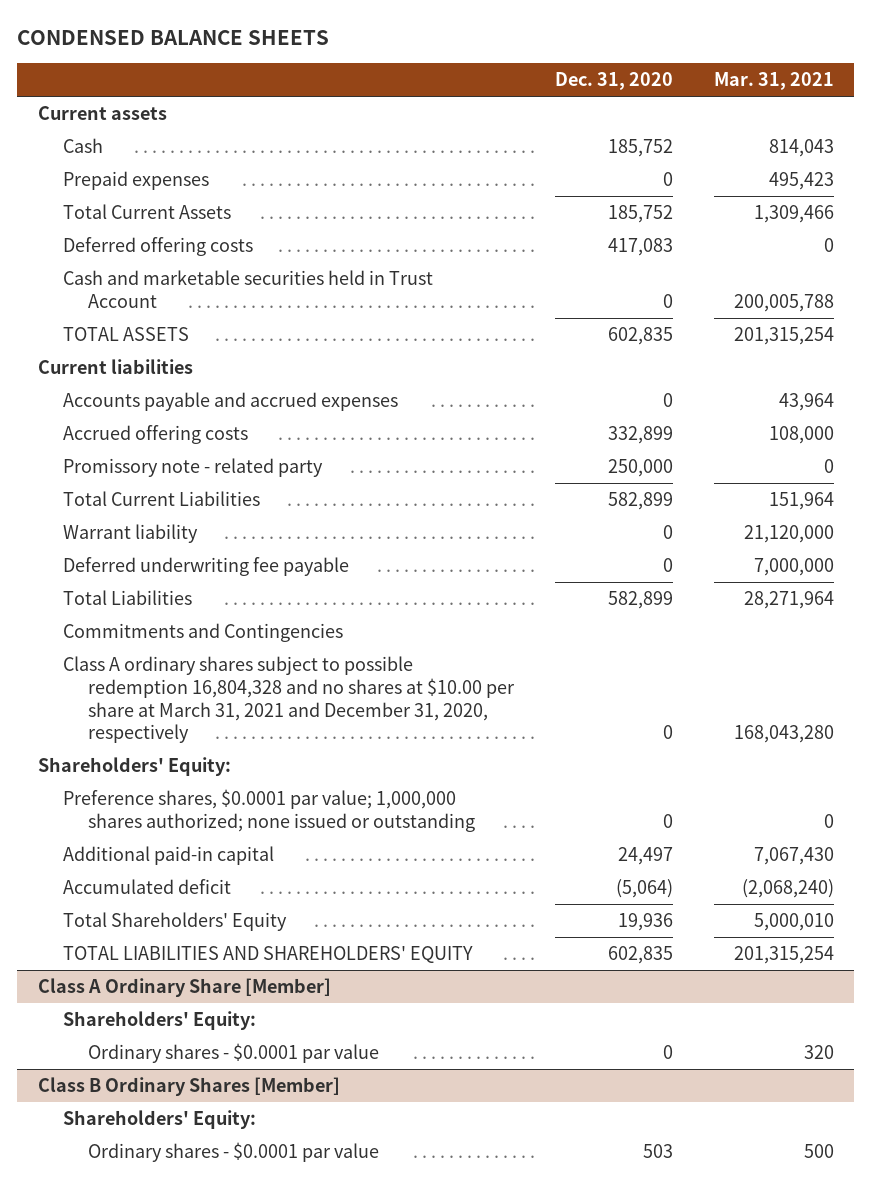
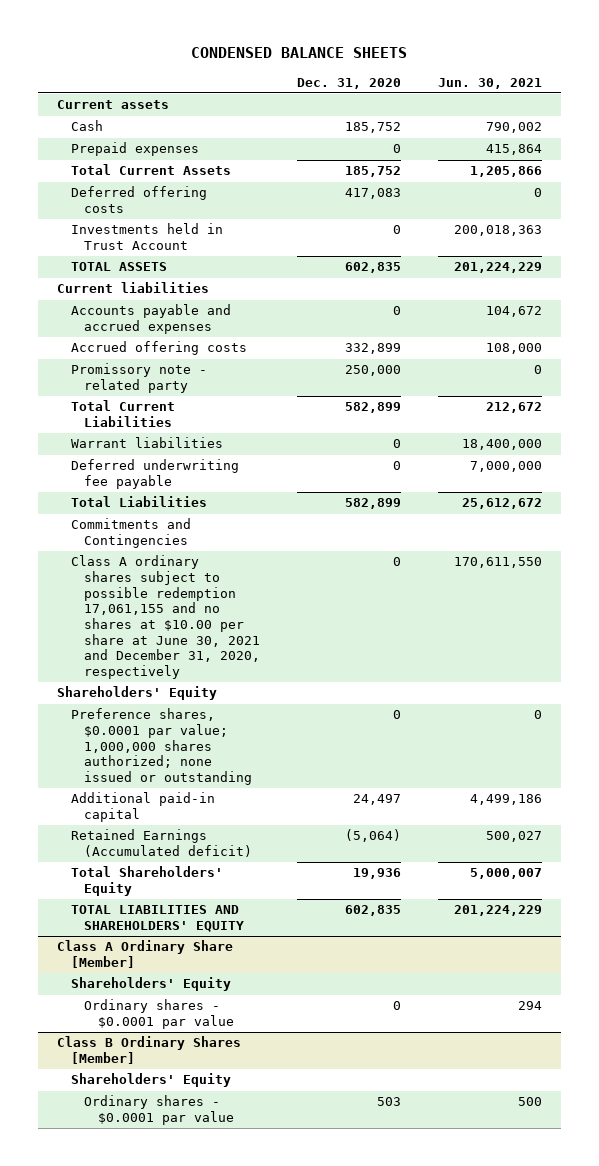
[714,72,835,91] Mar. 31, 2021 -> none
none -> [438,77,543,89] Jun. 30, 2021
[63,269,434,308] Cash and marketable securities held in Trust Account -> [70,223,223,251] Investments held in Trust Account
[63,523,199,543] Warrant liability -> [70,437,223,449] Warrant liabilities
[63,655,516,744] Class A ordinary shares subject to possible redemption 16,804,328 and no shares at $10.00 per share at March 31, 2021 and December 31, 2020, respectively -> [70,555,261,679] Class A ordinary shares subject to possible redemption 17,061,155 and no shares at $10.00 per share at June 30, 2021 and December 31, 2020, respectively
[37,756,231,776] Shareholders' Equity: -> [56,686,217,701] Shareholders' Equity
[63,878,232,894] Accumulated deficit -> [70,829,253,858] Retained Earnings (Accumulated deficit)
[63,1010,257,1030] Shareholders' Equity: -> [70,977,231,992] Shareholders' Equity
[63,1109,257,1129] Shareholders' Equity: -> [70,1073,231,1088] Shareholders' Equity

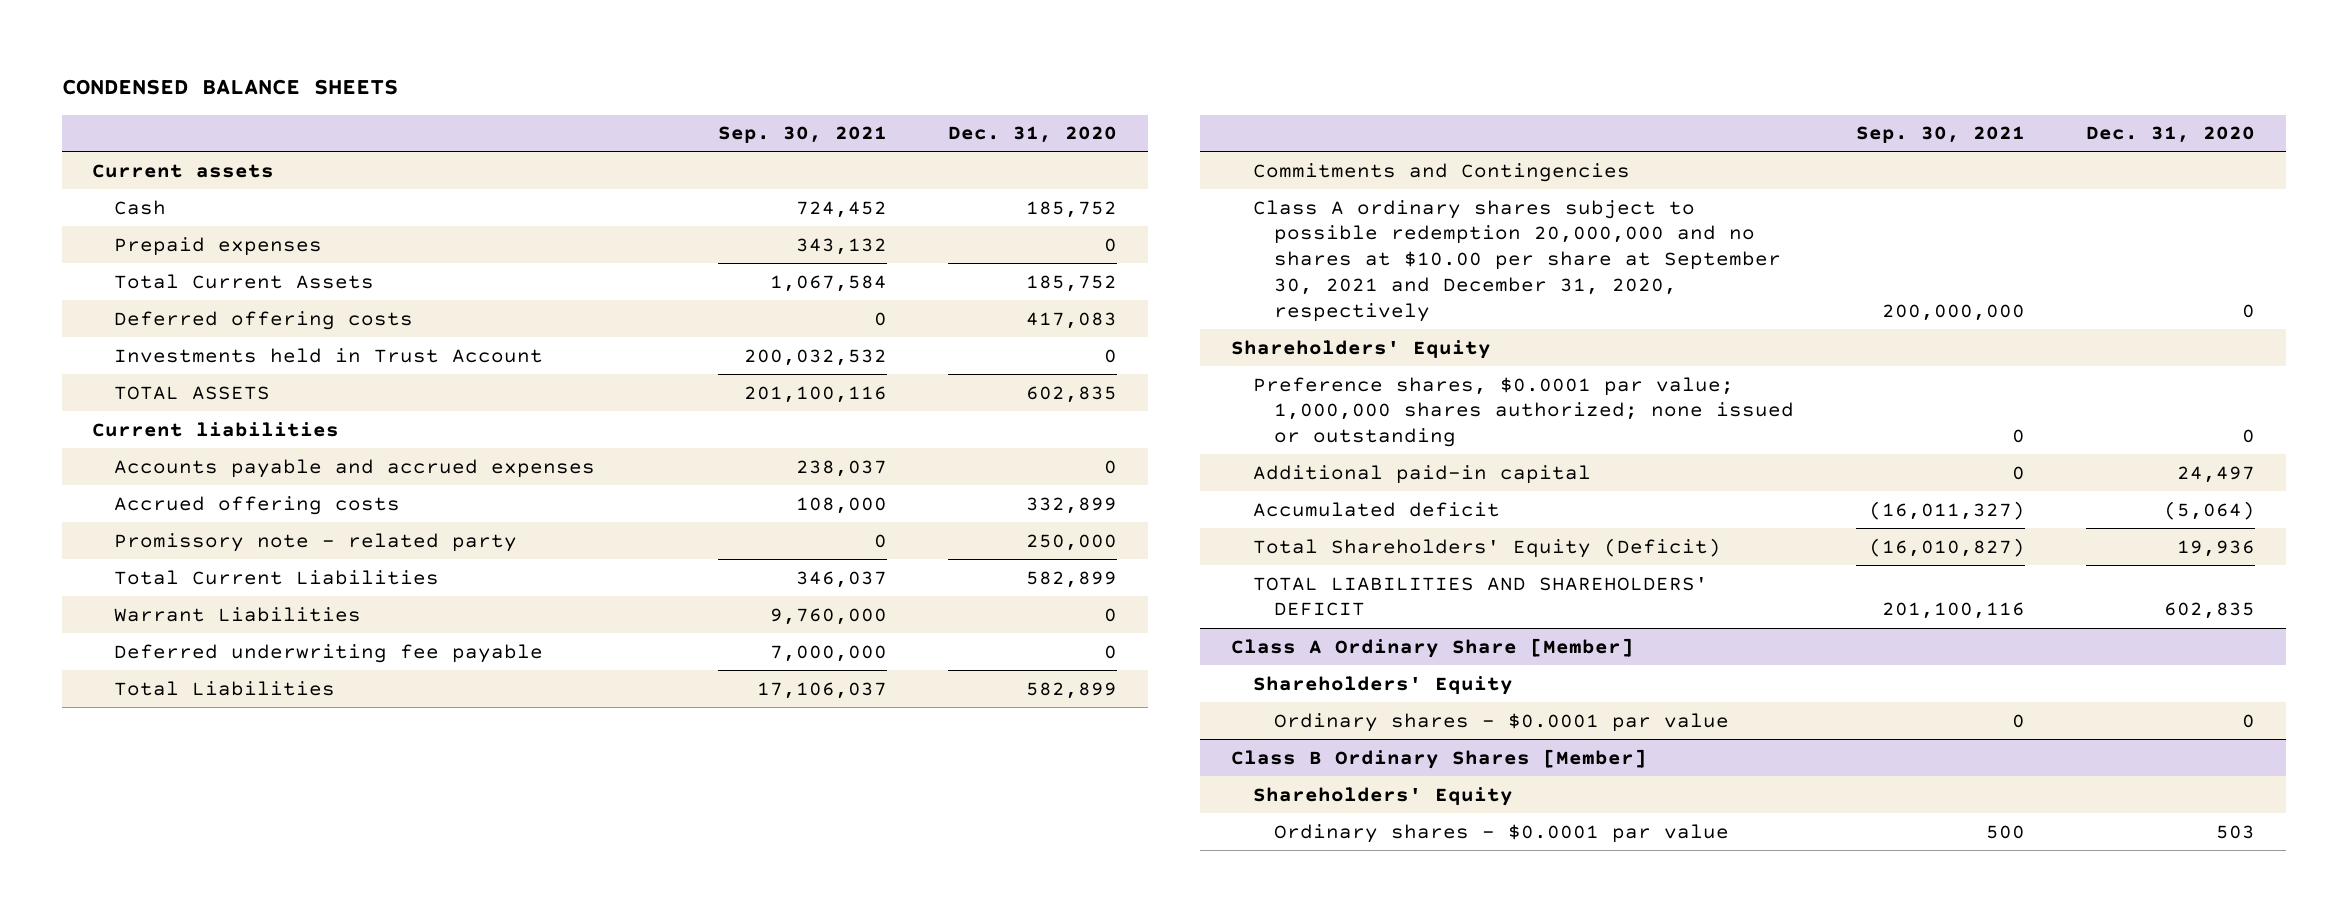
[438,77,543,89] Jun. 30, 2021 -> none
none -> [717,126,887,144] Sep. 30, 2021
[70,437,223,449] Warrant liabilities -> [114,606,362,622] Warrant Liabilities
[70,555,261,679] Class A ordinary shares subject to possible redemption 17,061,155 and no shares at $10.00 per share at June 30, 2021 and December 31, 2020, respectively -> [1252,199,1782,322] Class A ordinary shares subject to possible redemption 20,000,000 and no shares at $10.00 per share at September 30, 2021 and December 31, 2020, respectively
[70,829,253,858] Retained Earnings (Accumulated deficit) -> [1252,501,1500,517] Accumulated deficit
[70,866,223,897] Total Shareholders' Equity -> [1252,537,1721,558] Total Shareholders' Equity (Deficit)
[70,905,245,933] TOTAL LIABILITIES AND SHAREHOLDERS' EQUITY -> [1252,576,1708,617] TOTAL LIABILITIES AND SHAREHOLDERS' DEFICIT

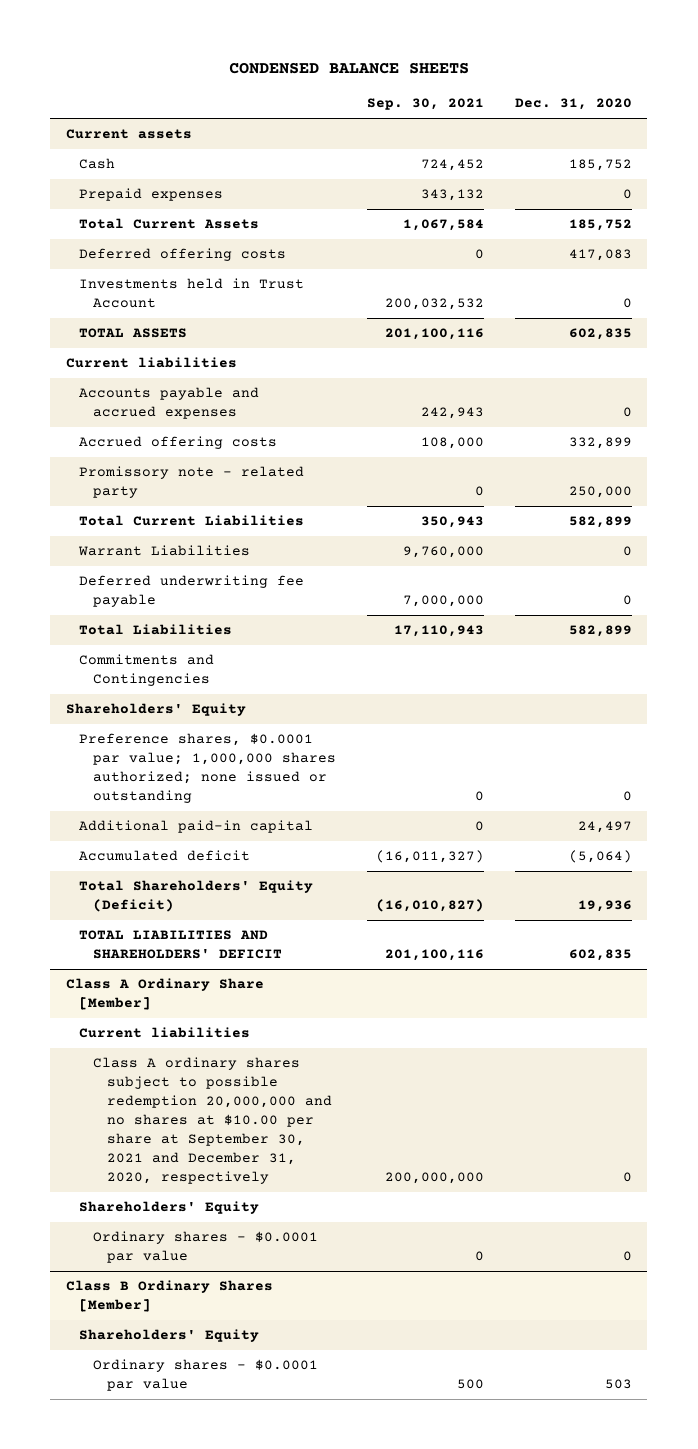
[795,459,887,477] 238,037 -> [421,407,485,420] 242,943
[795,570,887,588] 346,037 -> [421,516,485,529] 350,943
[756,681,887,699] 17,106,037 -> [394,625,485,638] 17,110,943
[1252,199,1782,322] Class A ordinary shares subject to possible redemption 20,000,000 and no shares at $10.00 per share at September 30, 2021 and December 31, 2020, respectively -> none
none -> [79,1027,251,1039] Current liabilities
none -> [93,1057,333,1185] Class A ordinary shares subject to possible redemption 20,000,000 and no shares at $10.00 per share at September 30, 2021 and December 31, 2020, respectively

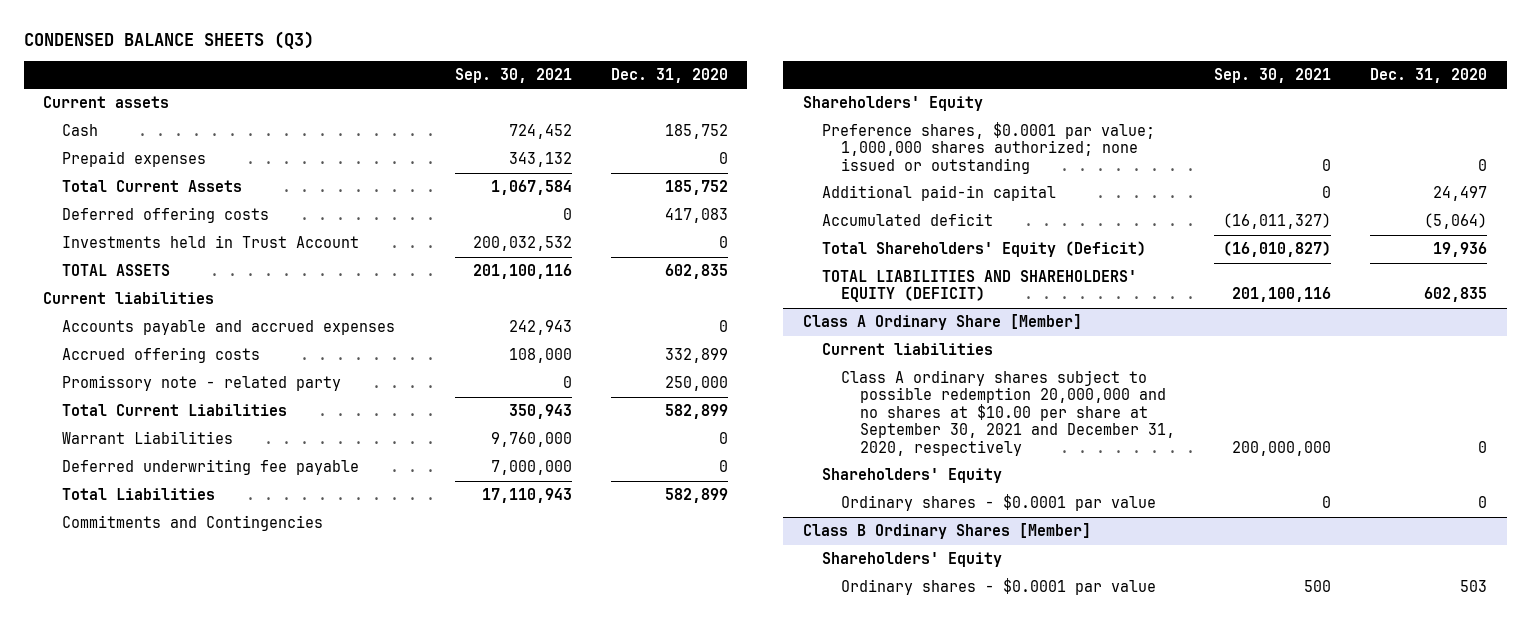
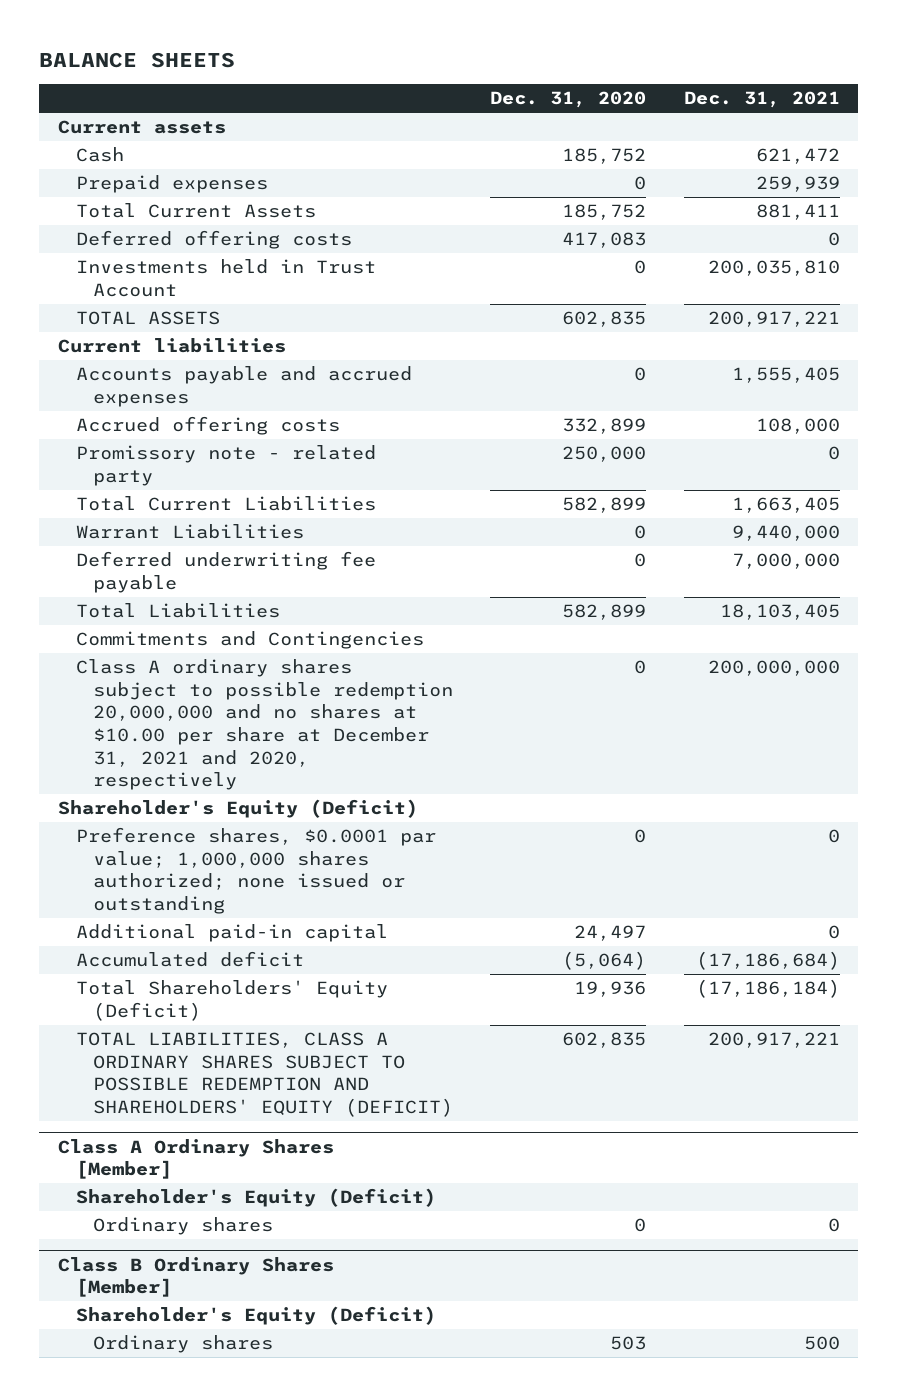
[23,31,314,50] CONDENSED BALANCE SHEETS (Q3) -> [39,51,236,68] BALANCE SHEETS
[454,67,572,83] Sep. 30, 2021 -> none
none -> [683,91,840,109] Dec. 31, 2021
none -> [75,659,454,791] Class A ordinary shares subject to possible redemption 20,000,000 and no shares at $10.00 per share at December 31, 2021 and 2020, respectively
[802,96,983,112] Shareholders' Equity -> [57,799,418,819] Shareholder's Equity (Deficit)
[821,343,993,356] Current liabilities -> none
[841,370,1176,456] Class A ordinary shares subject to possible redemption 20,000,000 and no shares at $10.00 per share at September 30, 2021 and December 31, 2020, respectively -> none
[821,270,1137,303] TOTAL LIABILITIES AND SHAREHOLDERS' EQUITY (DEFICIT) -> [75,1032,454,1118] TOTAL LIABILITIES, CLASS A ORDINARY SHARES SUBJECT TO POSSIBLE REDEMPTION AND SHAREHOLDERS' EQUITY (DEFICIT)
[802,314,1082,331] Class A Ordinary Share [Member] -> [57,1138,334,1180] Class A Ordinary Shares [Member]
[821,468,1002,484] Shareholders' Equity -> [75,1188,436,1208] Shareholder's Equity (Deficit)
[841,494,1157,512] Ordinary shares - $0.0001 par value -> [93,1217,274,1236] Ordinary shares
[821,552,1002,568] Shareholders' Equity -> [75,1306,436,1326] Shareholder's Equity (Deficit)
[841,578,1157,596] Ordinary shares - $0.0001 par value -> [93,1335,274,1354] Ordinary shares

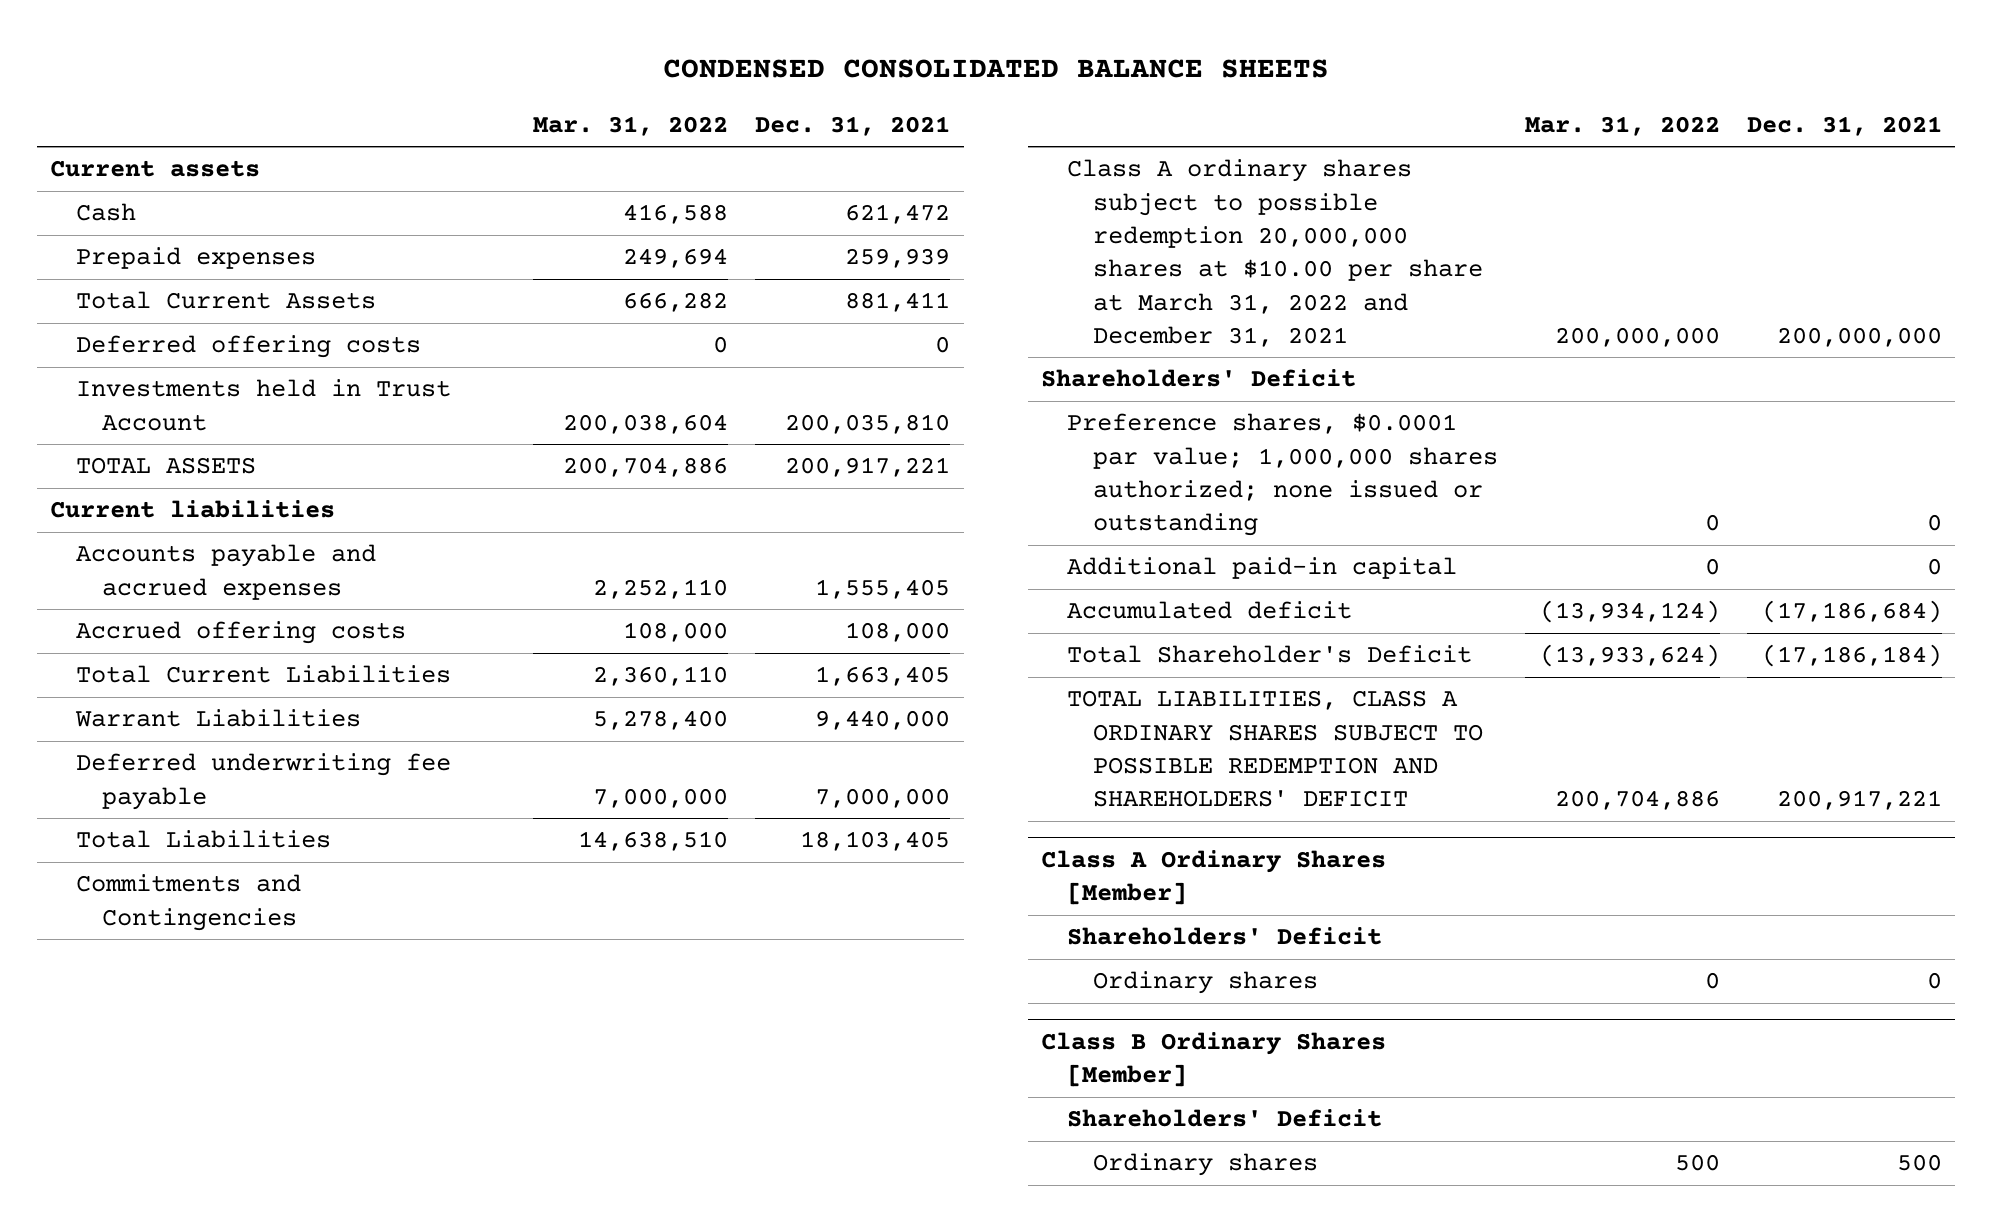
[39,51,236,68] BALANCE SHEETS -> [662,58,1329,78] CONDENSED CONSOLIDATED BALANCE SHEETS
[490,91,647,109] Dec. 31, 2020 -> none
none -> [533,115,729,136] Mar. 31, 2022
[75,445,376,486] Promissory note - related party -> none
[75,659,454,791] Class A ordinary shares subject to possible redemption 20,000,000 and no shares at $10.00 per share at December 31, 2021 and 2020, respectively -> [1067,159,1483,347] Class A ordinary shares subject to possible redemption 20,000,000 shares at $10.00 per share at March 31, 2022 and December 31, 2021
[57,799,418,819] Shareholder's Equity (Deficit) -> [1041,369,1357,388] Shareholders' Deficit
[75,980,388,1021] Total Shareholders' Equity (Deficit) -> [1067,645,1473,664] Total Shareholder's Deficit
[75,1032,454,1118] TOTAL LIABILITIES, CLASS A ORDINARY SHARES SUBJECT TO POSSIBLE REDEMPTION AND SHAREHOLDERS' EQUITY (DEFICIT) -> [1067,690,1483,808] TOTAL LIABILITIES, CLASS A ORDINARY SHARES SUBJECT TO POSSIBLE REDEMPTION AND SHAREHOLDERS' DEFICIT
[75,1188,436,1208] Shareholder's Equity (Deficit) -> [1067,927,1383,946] Shareholders' Deficit
[75,1306,436,1326] Shareholder's Equity (Deficit) -> [1067,1109,1383,1128] Shareholders' Deficit

